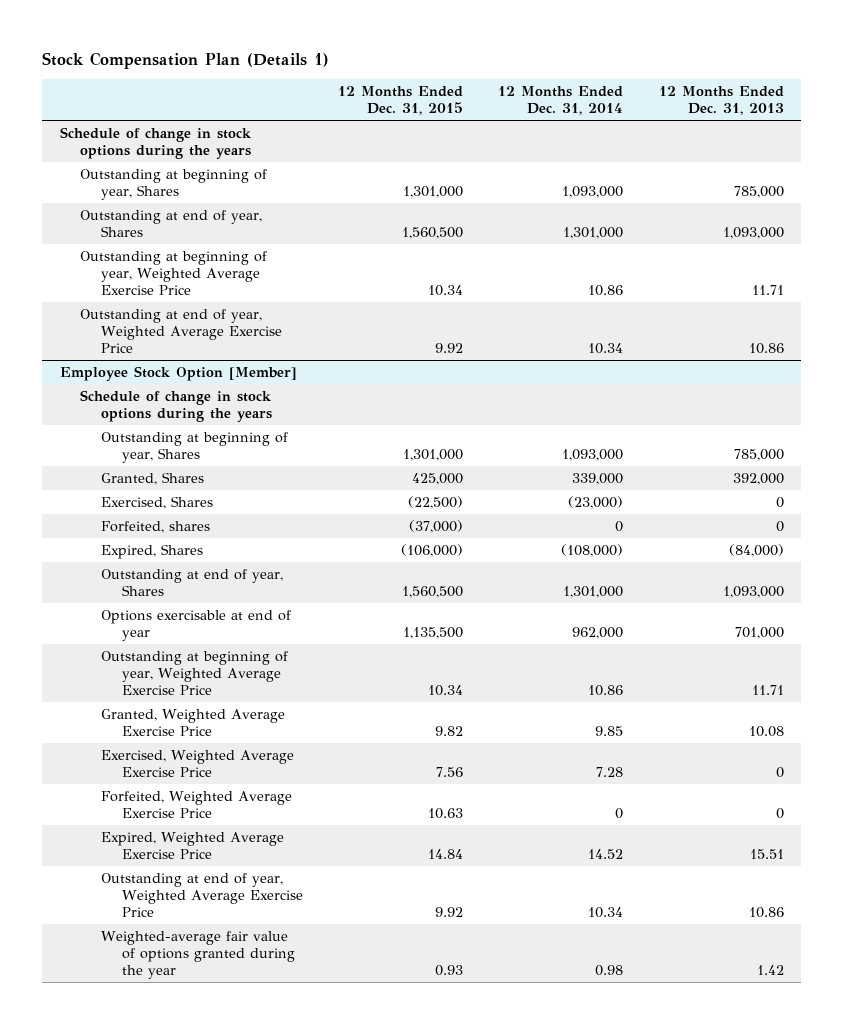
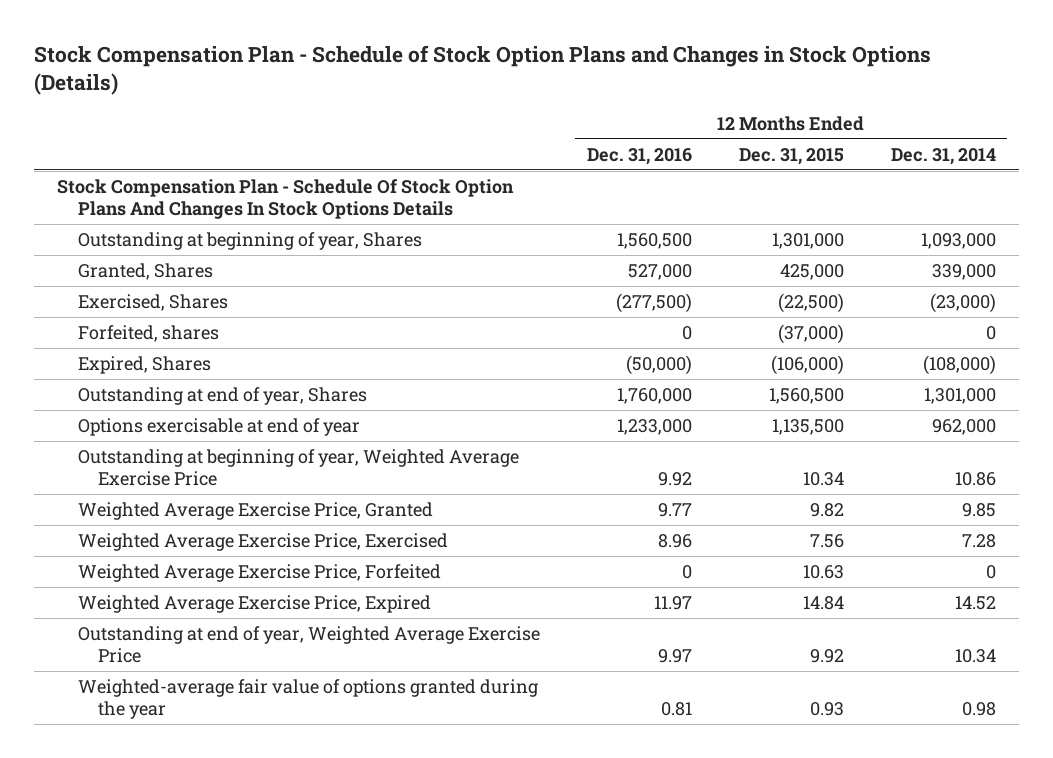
[42,51,330,69] Stock Compensation Plan (Details 1) -> [33,44,931,95] Stock Compensation Plan - Schedule of Stock Option Plans and Changes in Stock Options (Details)
[658,86,784,116] 12 Months Ended Dec. 31, 2013 -> none
none -> [586,147,692,165] Dec. 31, 2016
[59,126,252,160] Schedule of change in stock options during the years -> none
[80,168,268,201] Outstanding at beginning of year, Shares -> none
[80,209,263,238] Outstanding at end of year, Shares -> none
[80,250,268,296] Outstanding at beginning of year, Weighted Average Exercise Price -> none
[80,308,283,354] Outstanding at end of year, Weighted Average Exercise Price -> none
[59,365,297,381] Employee Stock Option [Member] -> none
[80,389,273,423] Schedule of change in stock options during the years -> none
none -> [57,178,515,219] Stock Compensation Plan - Schedule Of Stock Option Plans And Changes In Stock Options Details
[101,708,286,737] Granted, Weighted Average Exercise Price -> [77,501,433,520] Weighted Average Exercise Price, Granted
[101,749,295,778] Exercised, Weighted Average Exercise Price -> [77,532,448,551] Weighted Average Exercise Price, Exercised
[101,790,293,819] Forfeited, Weighted Average Exercise Price -> [77,563,441,582] Weighted Average Exercise Price, Forfeited
[101,831,285,860] Expired, Weighted Average Exercise Price -> [77,594,431,613] Weighted Average Exercise Price, Expired

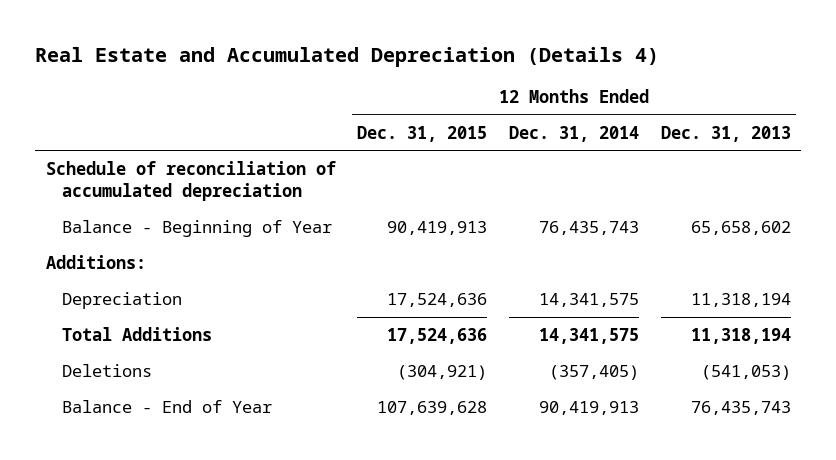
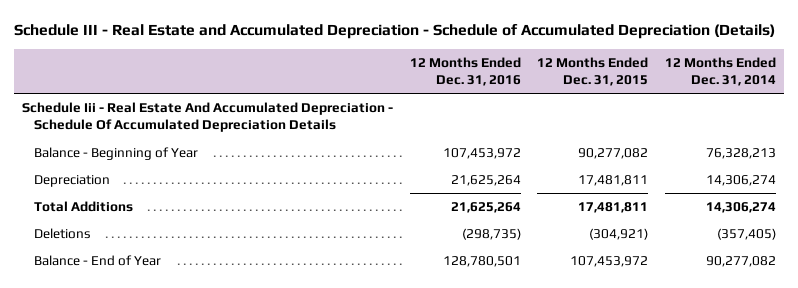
[35,46,660,67] Real Estate and Accumulated Depreciation (Details 4) -> [13,24,775,40] Schedule III - Real Estate and Accumulated Depreciation - Schedule of Accumulated Depreciation (Details)
[660,125,791,142] Dec. 31, 2013 -> none
none -> [409,56,521,86] 12 Months Ended Dec. 31, 2016
[45,161,336,202] Schedule of reconciliation of accumulated depreciation -> none
[45,255,146,270] Additions: -> none
none -> [22,102,394,133] Schedule Iii - Real Estate And Accumulated Depreciation - Schedule Of Accumulated Depreciation Details
[387,221,488,236] 90,419,913 -> [578,148,649,160] 90,277,082
[538,221,639,236] 76,435,743 -> [706,148,777,160] 76,328,213
[387,293,488,308] 17,524,636 -> [578,175,649,187] 17,481,811
[538,293,639,308] 14,341,575 -> [706,175,777,187] 14,306,274
[387,328,488,345] 17,524,636 -> [578,202,649,214] 17,481,811
[538,328,639,345] 14,341,575 -> [706,202,777,214] 14,306,274
[377,401,488,416] 107,639,628 -> [570,256,649,268] 107,453,972
[538,401,639,416] 90,419,913 -> [706,256,777,268] 90,277,082

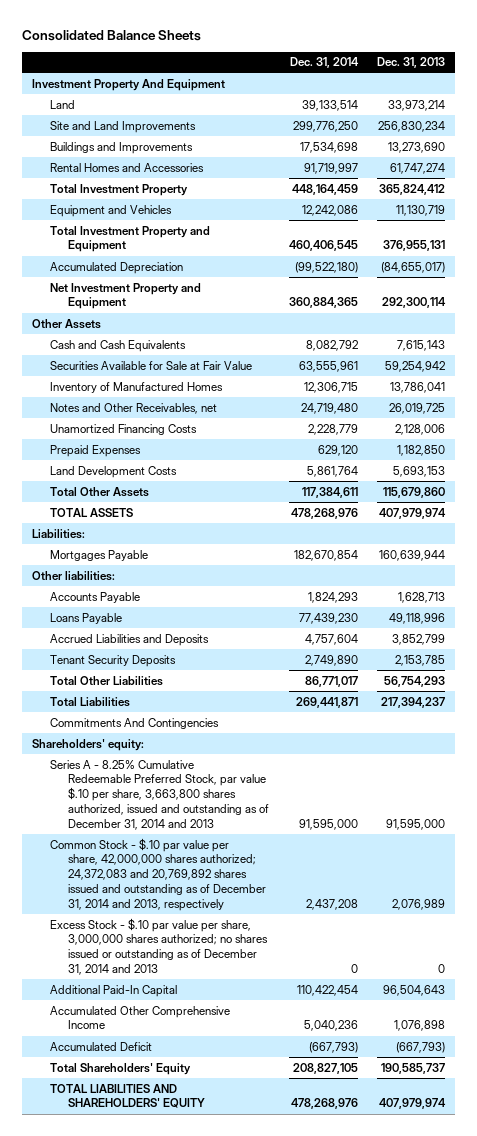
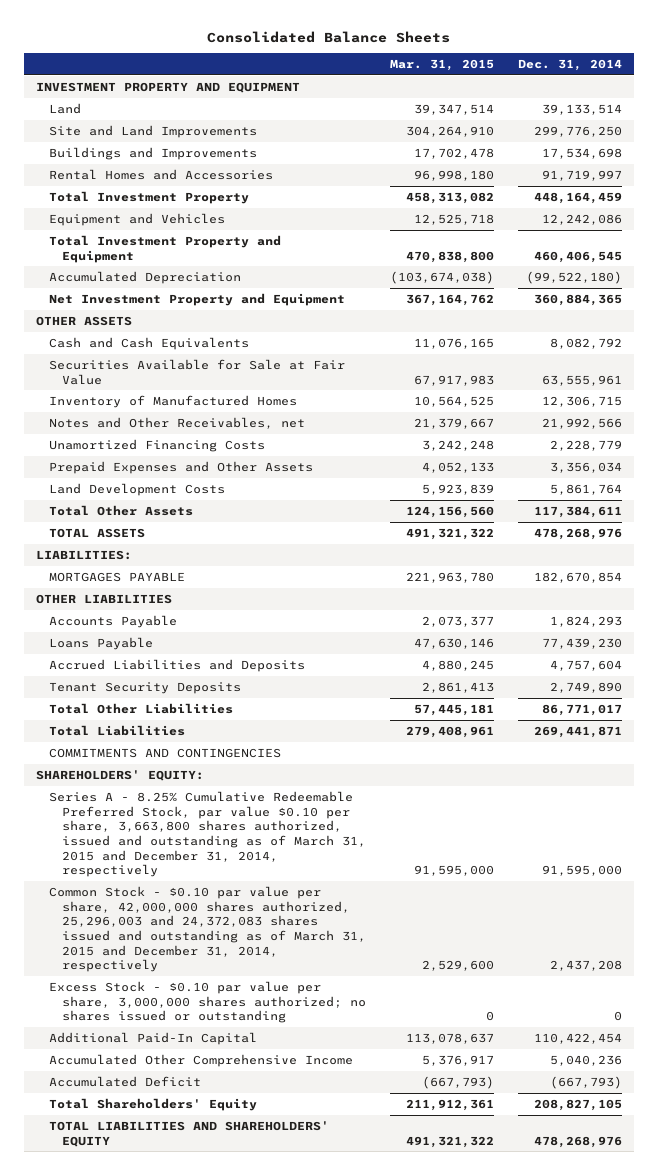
[377,57,446,69] Dec. 31, 2013 -> none
none -> [389,59,494,72] Mar. 31, 2015
[31,78,225,91] Investment Property And Equipment -> [36,81,301,93] INVESTMENT PROPERTY AND EQUIPMENT
[31,318,101,329] Other Assets -> [36,315,133,326] OTHER ASSETS
[300,402,358,414] 24,719,480 -> [541,417,622,429] 21,992,566
[49,444,141,457] Prepaid Expenses -> [48,460,313,474] Prepaid Expenses and Other Assets
[317,444,358,456] 629,120 -> [549,461,622,473] 3,356,034
[31,528,85,539] Liabilities: -> [36,549,133,560] LIABILITIES:
[49,549,148,561] Mortgages Payable -> [48,571,185,582] MORTGAGES PAYABLE
[31,570,115,581] Other liabilities: -> [36,593,173,604] OTHER LIABILITIES
[49,717,219,729] Commitments And Contingencies -> [48,747,281,758] COMMITMENTS AND CONTINGENCIES
[31,738,144,751] Shareholders' equity: -> [36,769,205,781] SHAREHOLDERS' EQUITY:
[49,759,270,831] Series A - 8.25% Cumulative Redeemable Preferred Stock, par value $.10 per share, 3,663,800 shares authorized, issued and outstanding as of December 31, 2014 and 2013 -> [48,790,366,878] Series A - 8.25% Cumulative Redeemable Preferred Stock, par value $0.10 per share, 3,663,800 shares authorized, issued and outstanding as of March 31, 2015 and December 31, 2014, respectively
[49,837,267,912] Common Stock - $.10 par value per share, 42,000,000 shares authorized; 24,372,083 and 20,769,892 shares issued and outstanding as of December 31, 2014 and 2013, respectively -> [48,885,366,973] Common Stock - $0.10 par value per share, 42,000,000 shares authorized, 25,296,003 and 24,372,083 shares issued and outstanding as of March 31, 2015 and December 31, 2014, respectively
[49,917,269,976] Excess Stock - $.10 par value per share, 3,000,000 shares authorized; no shares issued or outstanding as of December 31, 2014 and 2013 -> [48,980,366,1024] Excess Stock - $0.10 par value per share, 3,000,000 shares authorized; no shares issued or outstanding

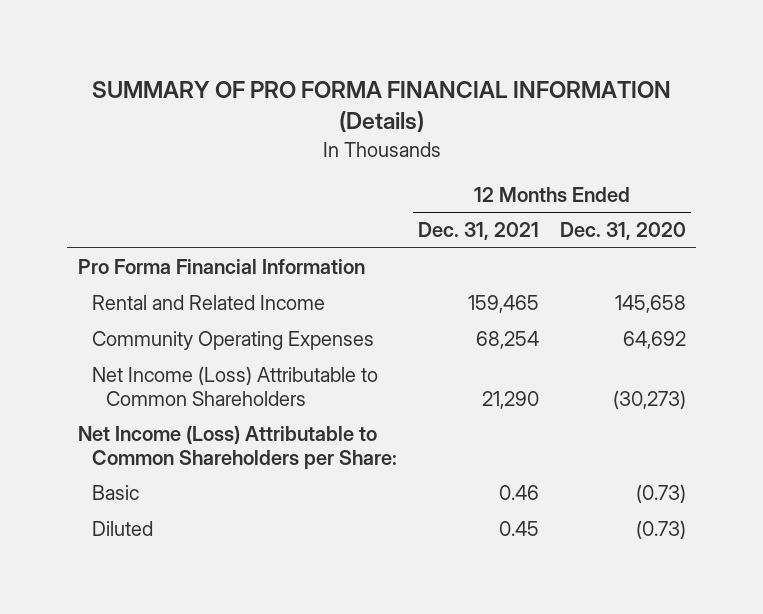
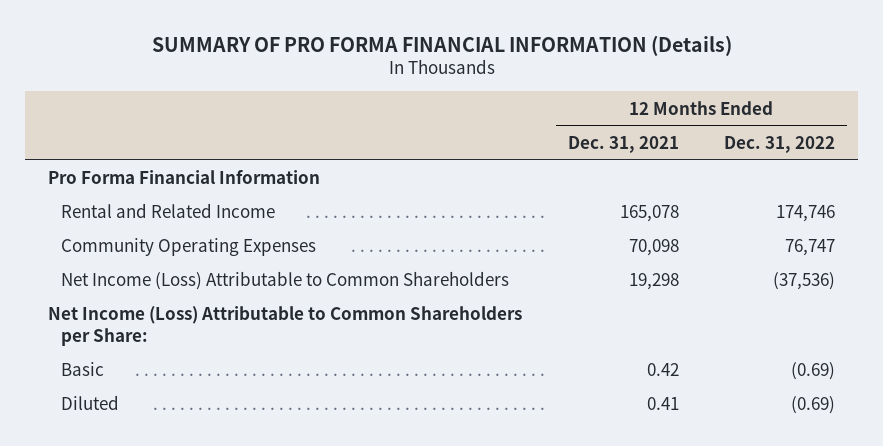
[559,222,686,241] Dec. 31, 2020 -> none
none -> [724,135,836,153] Dec. 31, 2022
[467,295,539,314] 159,465 -> [619,205,679,223] 165,078
[475,331,539,350] 68,254 -> [628,239,679,257] 70,098
[481,390,539,409] 21,290 -> [628,273,679,291] 19,298
[498,485,539,501] 0.46 -> [646,363,679,377] 0.42
[498,521,539,537] 0.45 -> [646,397,679,411] 0.41

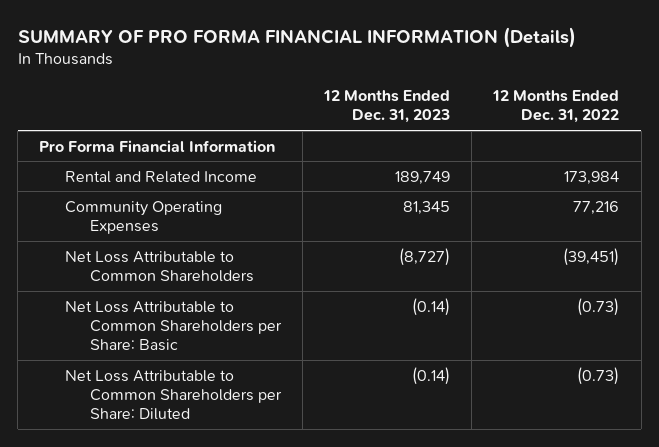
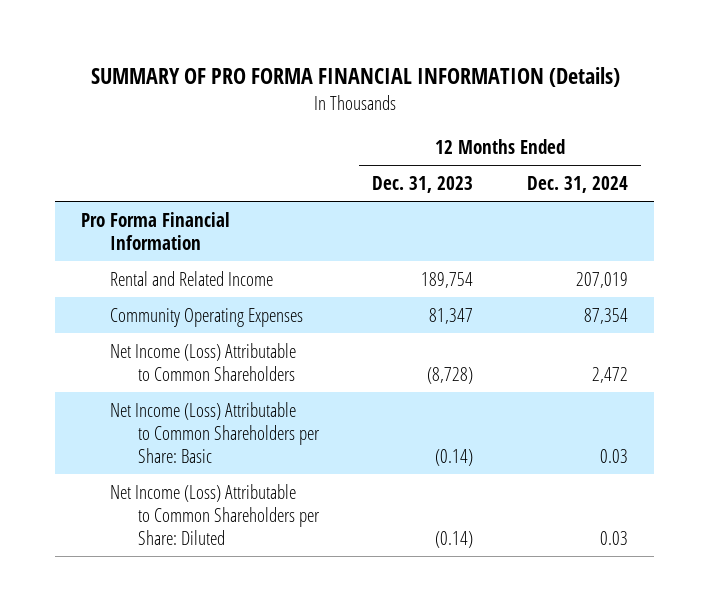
[492,90,620,124] 12 Months Ended Dec. 31, 2022 -> none
none -> [526,176,628,194] Dec. 31, 2024
[395,170,451,185] 189,749 -> [421,271,474,288] 189,754
[403,200,451,215] 81,345 -> [429,307,474,324] 81,347
[64,250,254,282] Net Loss Attributable to Common Shareholders -> [109,342,296,381] Net Income (Loss) Attributable to Common Shareholders
[399,247,451,266] (8,727) -> [427,366,474,384] (8,728)
[64,300,282,352] Net Loss Attributable to Common Shareholders per Share: Basic -> [109,401,320,464] Net Income (Loss) Attributable to Common Shareholders per Share: Basic
[64,369,282,421] Net Loss Attributable to Common Shareholders per Share: Diluted -> [109,483,320,546] Net Income (Loss) Attributable to Common Shareholders per Share: Diluted

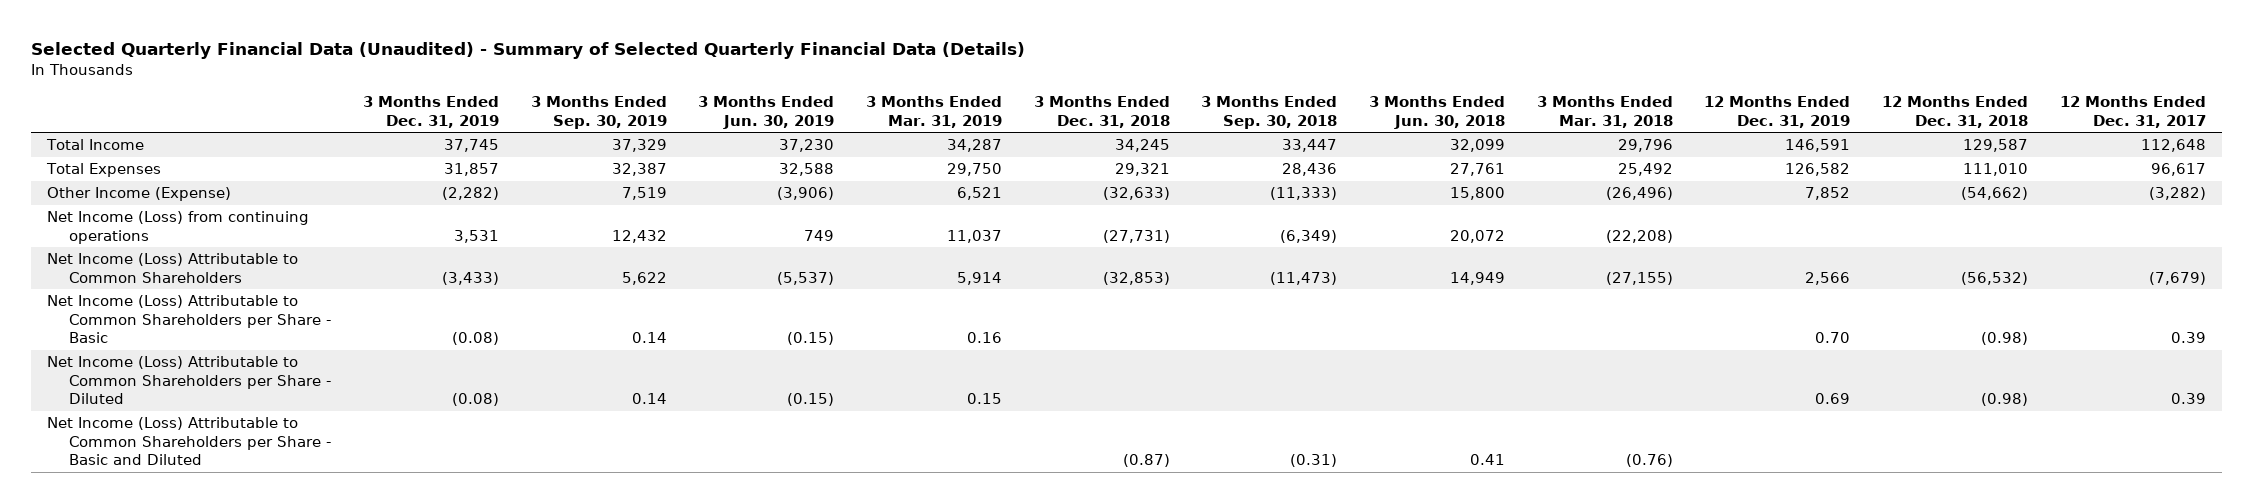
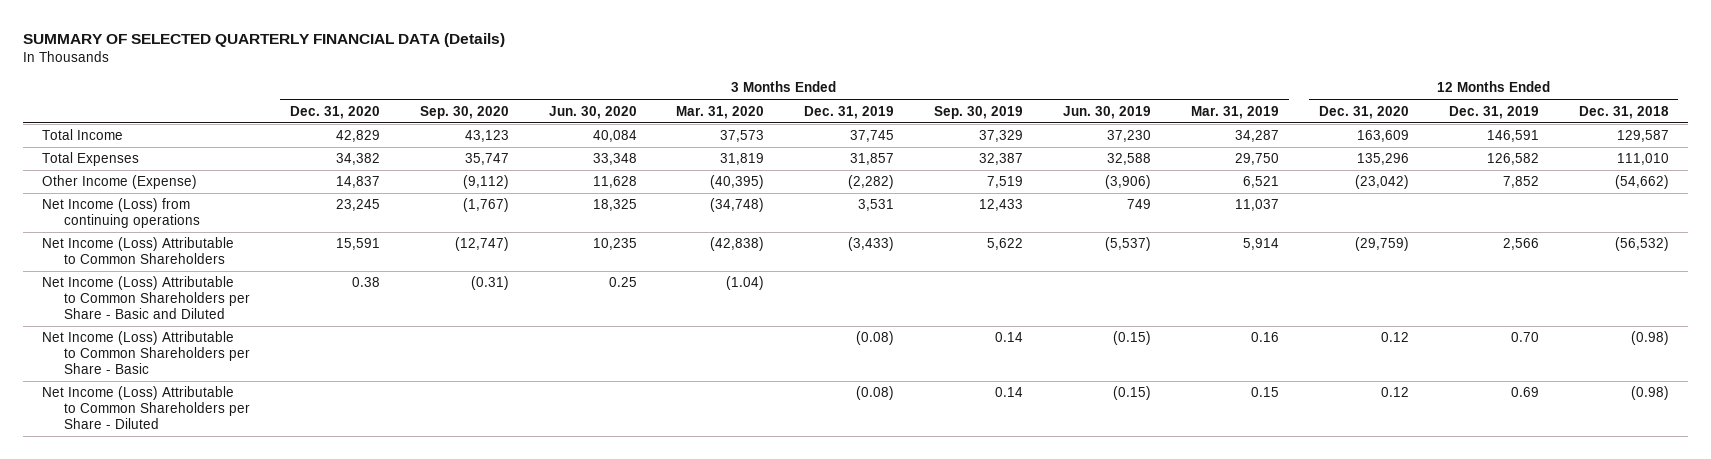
[31,41,1026,59] Selected Quarterly Financial Data (Unaudited) - Summary of Selected Quarterly Financial Data (Details) -> [22,32,505,47] SUMMARY OF SELECTED QUARTERLY FINANCIAL DATA (Details)
[1033,96,1170,128] 3 Months Ended Dec. 31, 2018 -> none
[1201,96,1338,129] 3 Months Ended Sep. 30, 2018 -> none
[1369,96,1506,129] 3 Months Ended Jun. 30, 2018 -> none
[1536,96,1673,128] 3 Months Ended Mar. 31, 2018 -> none
[2059,96,2206,128] 12 Months Ended Dec. 31, 2017 -> none
none -> [289,105,380,119] Dec. 31, 2020
none -> [419,105,509,119] Sep. 30, 2020
none -> [548,105,637,119] Jun. 30, 2020
none -> [676,105,765,119] Mar. 31, 2020
none -> [1318,105,1409,119] Dec. 31, 2020
[611,229,667,243] 12,432 -> [979,199,1024,212] 12,433
[47,417,332,466] Net Income (Loss) Attributable to Common Shareholders per Share - Basic and Diluted -> [42,276,250,320] Net Income (Loss) Attributable to Common Shareholders per Share - Basic and Diluted

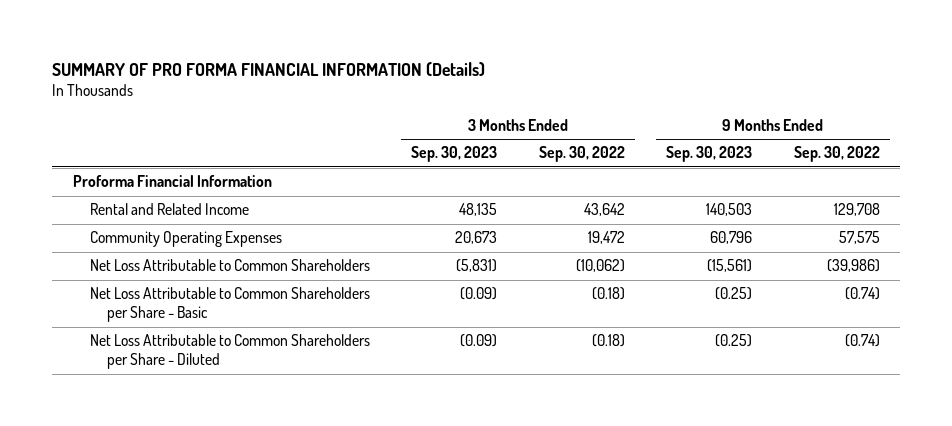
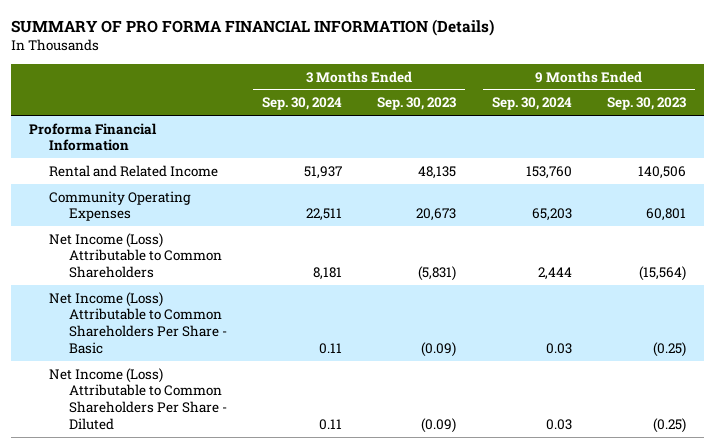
[538,146,625,163] Sep. 30, 2022 -> none
[793,146,880,163] Sep. 30, 2022 -> none
none -> [261,97,342,111] Sep. 30, 2024
none -> [491,97,572,111] Sep. 30, 2024
[706,203,753,217] 140,503 -> [638,165,687,179] 140,506
[710,231,753,245] 60,796 -> [646,208,687,222] 60,801
[89,259,370,272] Net Loss Attributable to Common Shareholders -> [48,232,222,279] Net Income (Loss) Attributable to Common Shareholders
[707,259,753,273] (15,561) -> [639,266,687,282] (15,564)
[89,287,370,323] Net Loss Attributable to Common Shareholders per Share - Basic -> [48,291,227,354] Net Income (Loss) Attributable to Common Shareholders Per Share - Basic
[89,334,370,370] Net Loss Attributable to Common Shareholders per Share - Diluted -> [48,367,227,430] Net Income (Loss) Attributable to Common Shareholders Per Share - Diluted

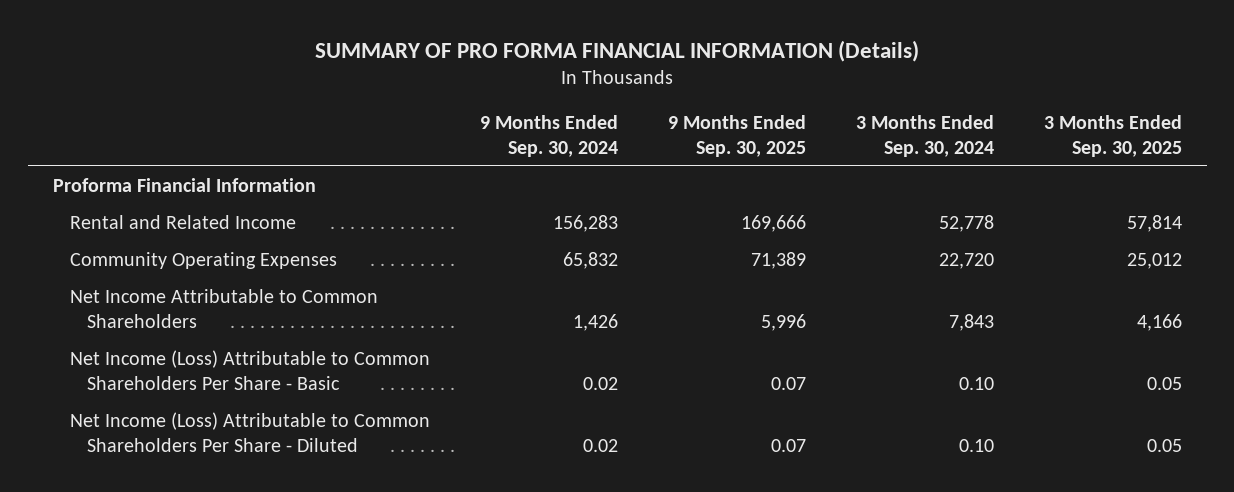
[377,97,457,111] Sep. 30, 2023 -> none
[607,97,687,111] Sep. 30, 2023 -> none
none -> [667,114,806,157] 9 Months Ended Sep. 30, 2025
none -> [1043,114,1182,157] 3 Months Ended Sep. 30, 2025
[303,165,342,179] 51,937 -> [938,214,994,232] 52,778
[525,165,572,179] 153,760 -> [552,214,618,232] 156,283
[305,208,342,222] 22,511 -> [938,252,994,269] 22,720
[531,208,572,222] 65,203 -> [562,251,618,269] 65,832
[48,232,222,279] Net Income (Loss) Attributable to Common Shareholders -> [69,288,378,328] Net Income Attributable to Common Shareholders
[312,267,342,281] 8,181 -> [948,313,994,331] 7,843
[537,267,572,281] 2,444 -> [572,313,618,331] 1,426
[318,342,342,354] 0.11 -> [958,376,994,390] 0.10
[545,342,572,354] 0.03 -> [582,376,618,390] 0.02
[318,418,342,430] 0.11 -> [958,438,994,452] 0.10
[545,418,572,430] 0.03 -> [582,438,618,452] 0.02

